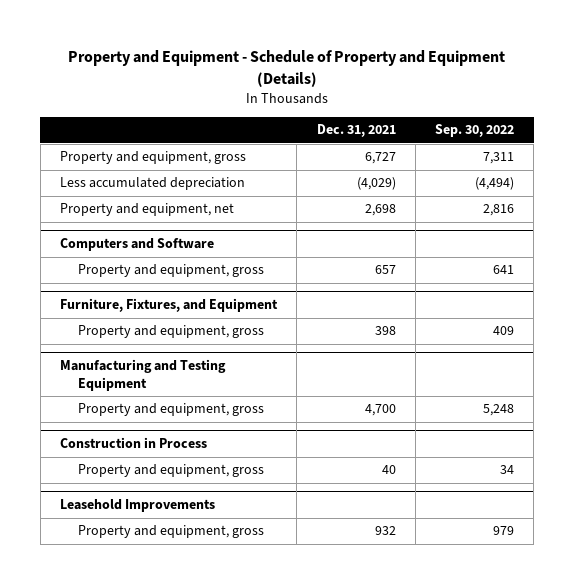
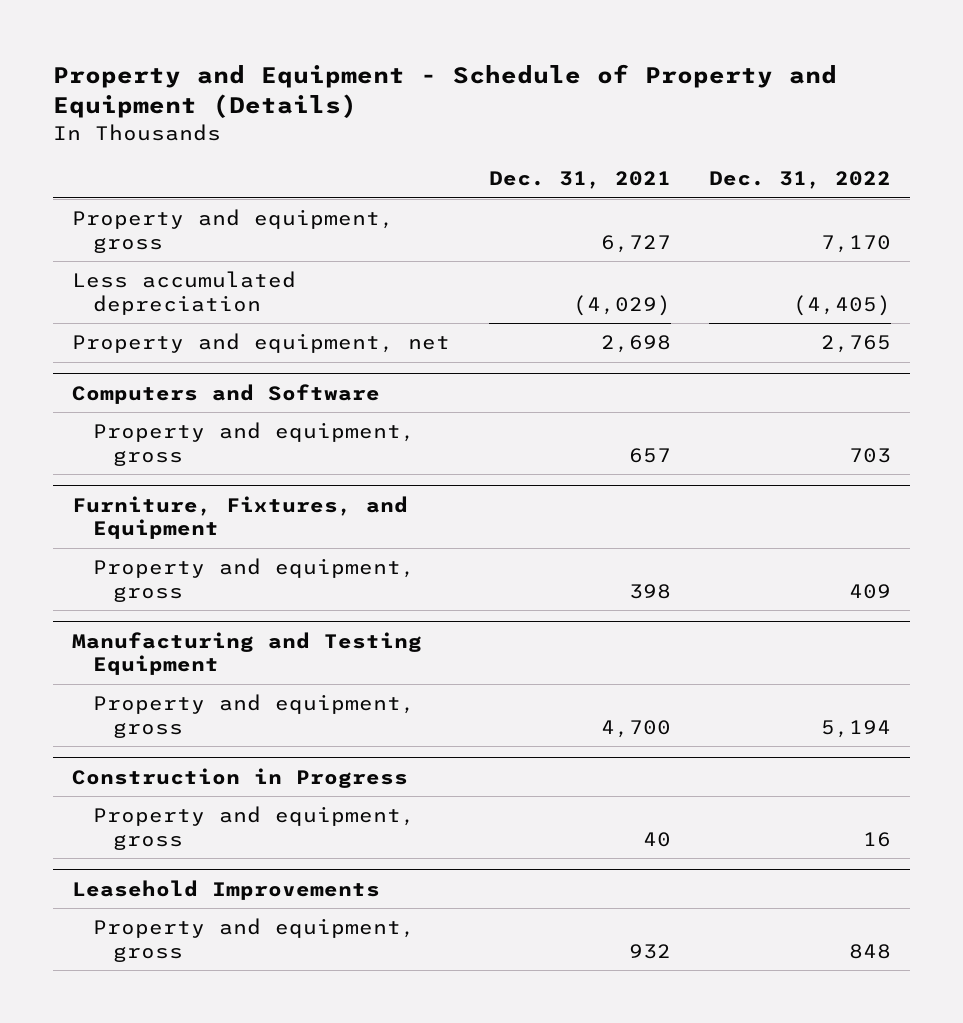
[435,124,515,138] Sep. 30, 2022 -> none
none -> [709,171,892,190] Dec. 31, 2022
[60,437,208,449] Construction in Process -> [72,767,409,788] Construction in Progress

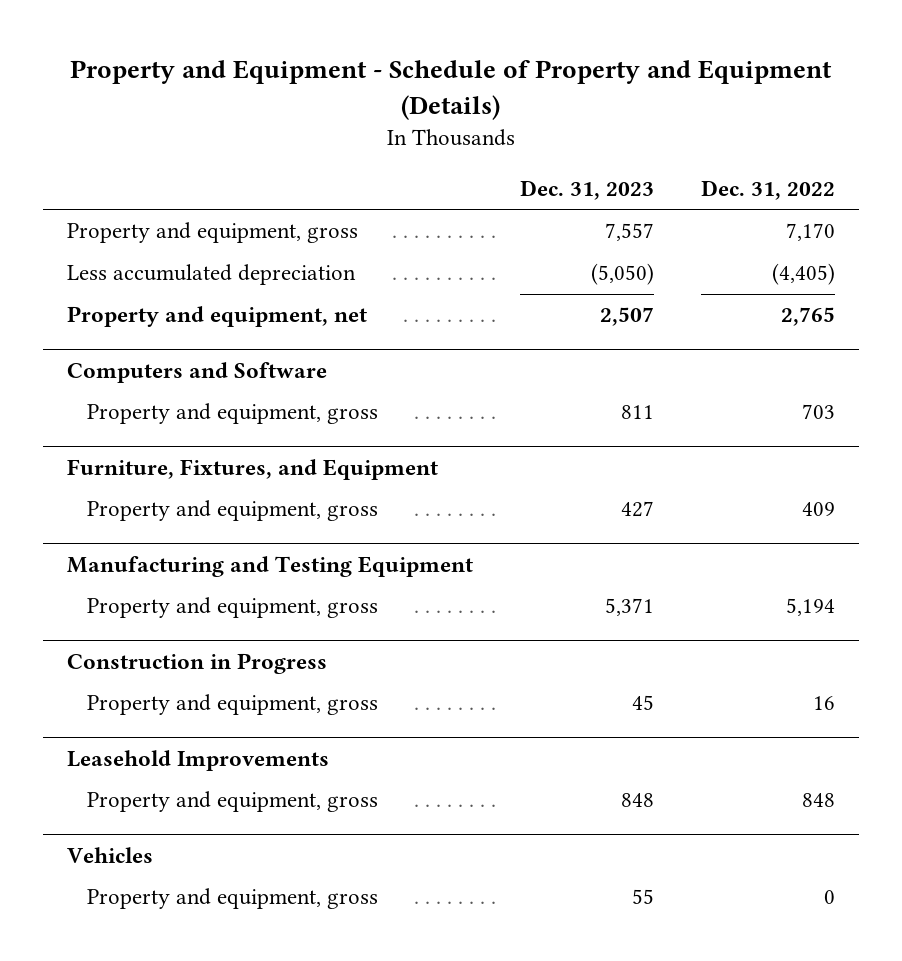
[488,171,671,190] Dec. 31, 2021 -> none
none -> [519,179,654,200] Dec. 31, 2023
none -> [66,846,153,863] Vehicles
none -> [86,888,378,910] Property and equipment, gross

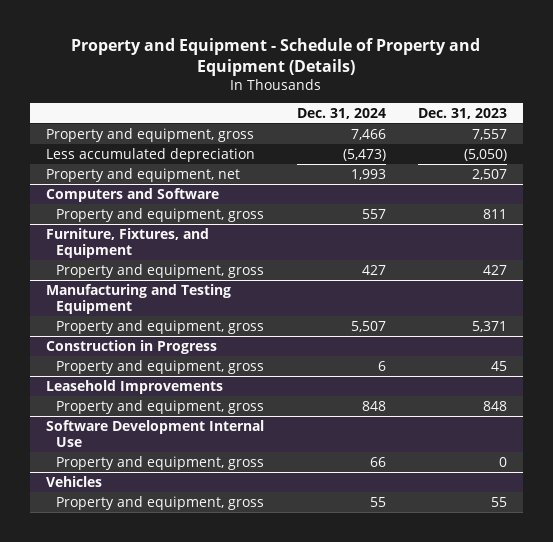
[701,179,836,200] Dec. 31, 2022 -> none
none -> [296,107,386,119] Dec. 31, 2024
none -> [46,419,265,447] Software Development Internal Use
none -> [56,455,265,470] Property and equipment, gross

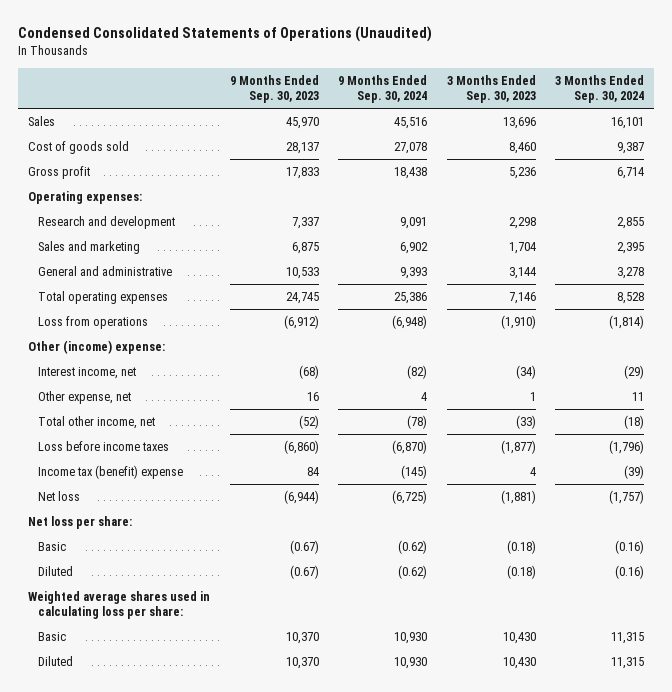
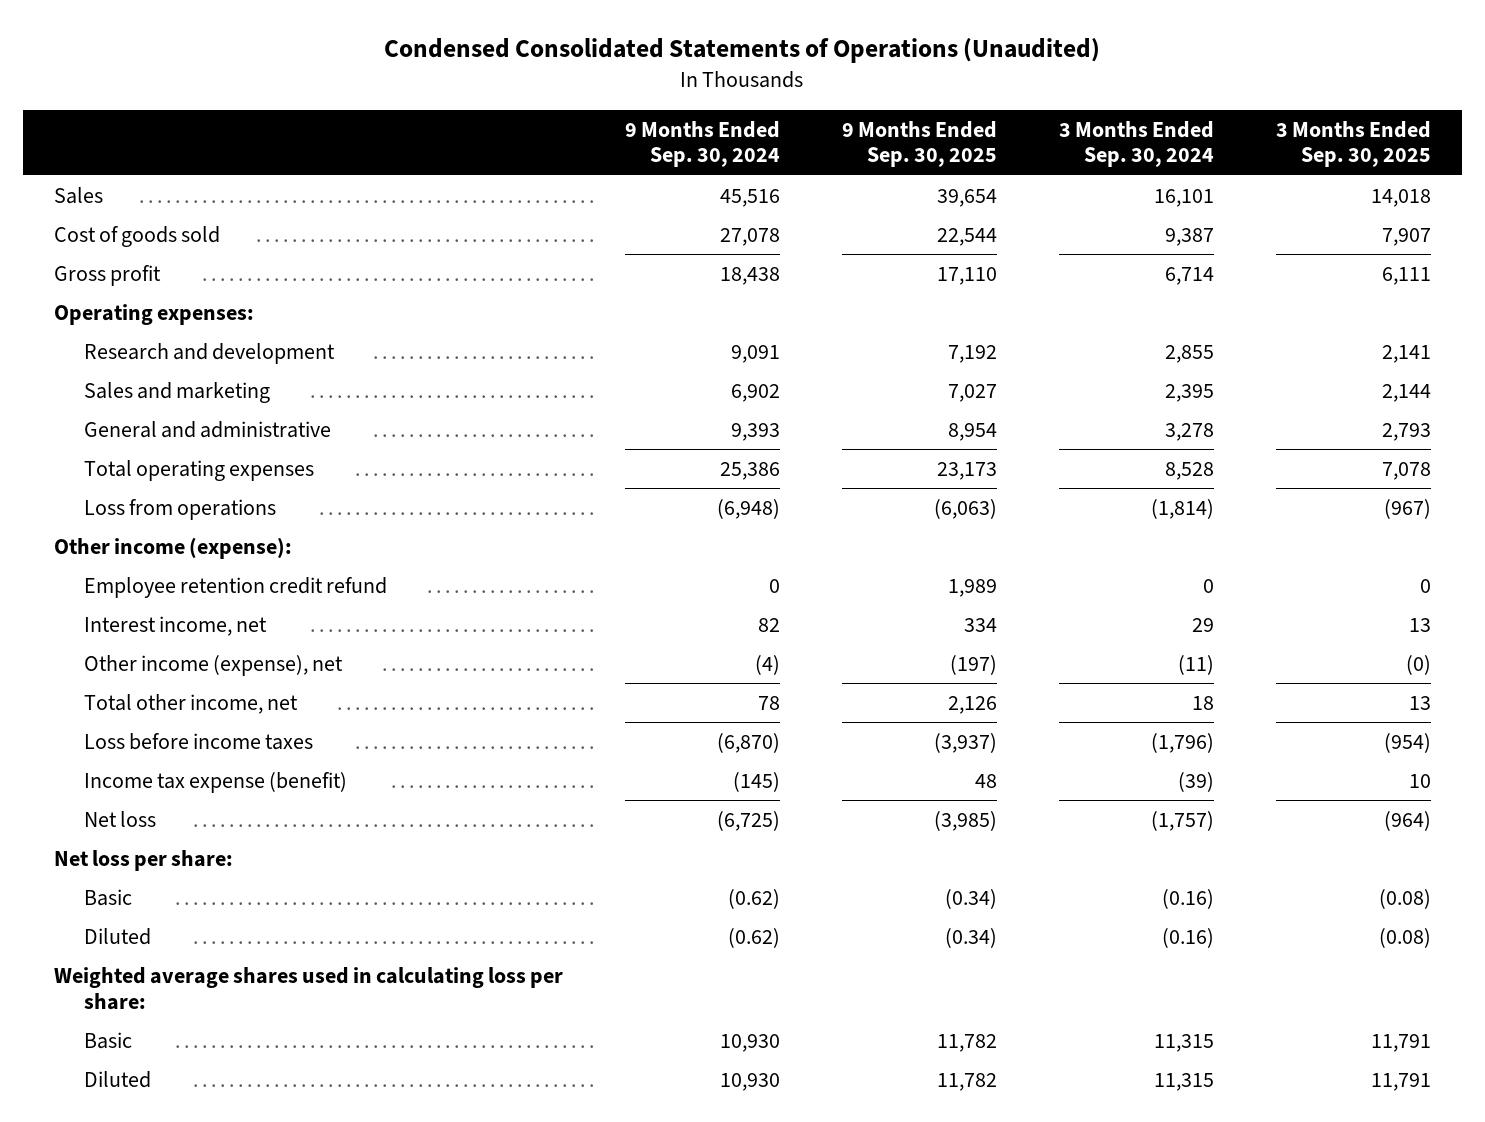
[229,74,319,104] 9 Months Ended Sep. 30, 2023 -> none
[446,74,536,104] 3 Months Ended Sep. 30, 2023 -> none
none -> [841,120,997,168] 9 Months Ended Sep. 30, 2025
none -> [1275,120,1431,168] 3 Months Ended Sep. 30, 2025
[28,339,166,354] Other (income) expense: -> [53,536,292,559] Other income (expense):
none -> [84,576,388,598] Employee retention credit refund
[407,364,428,379] (82) -> [757,617,780,632] 82
[624,364,645,379] (29) -> [1191,617,1214,632] 29
[38,390,132,404] Other expense, net -> [84,654,344,676] Other income (expense), net
[421,391,428,401] 4 -> [754,654,780,675] (4)
[632,391,645,401] 11 -> [1177,654,1214,675] (11)
[407,414,428,429] (78) -> [757,695,780,710] 78
[624,414,645,429] (18) -> [1191,695,1214,710] 18
[38,464,184,479] Income tax (benefit) expense -> [84,771,348,793] Income tax expense (benefit)

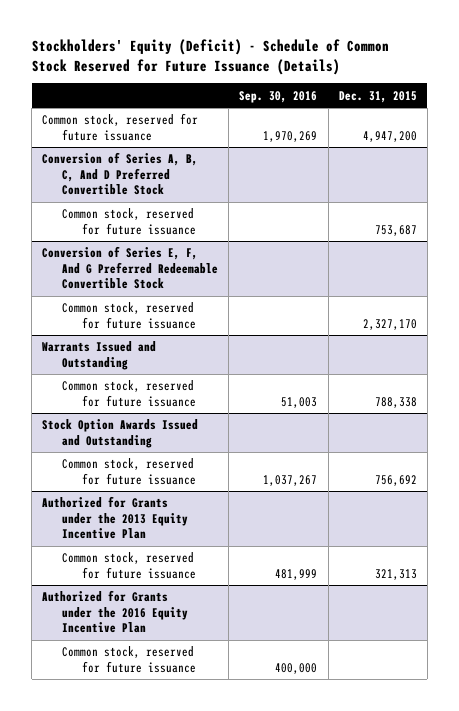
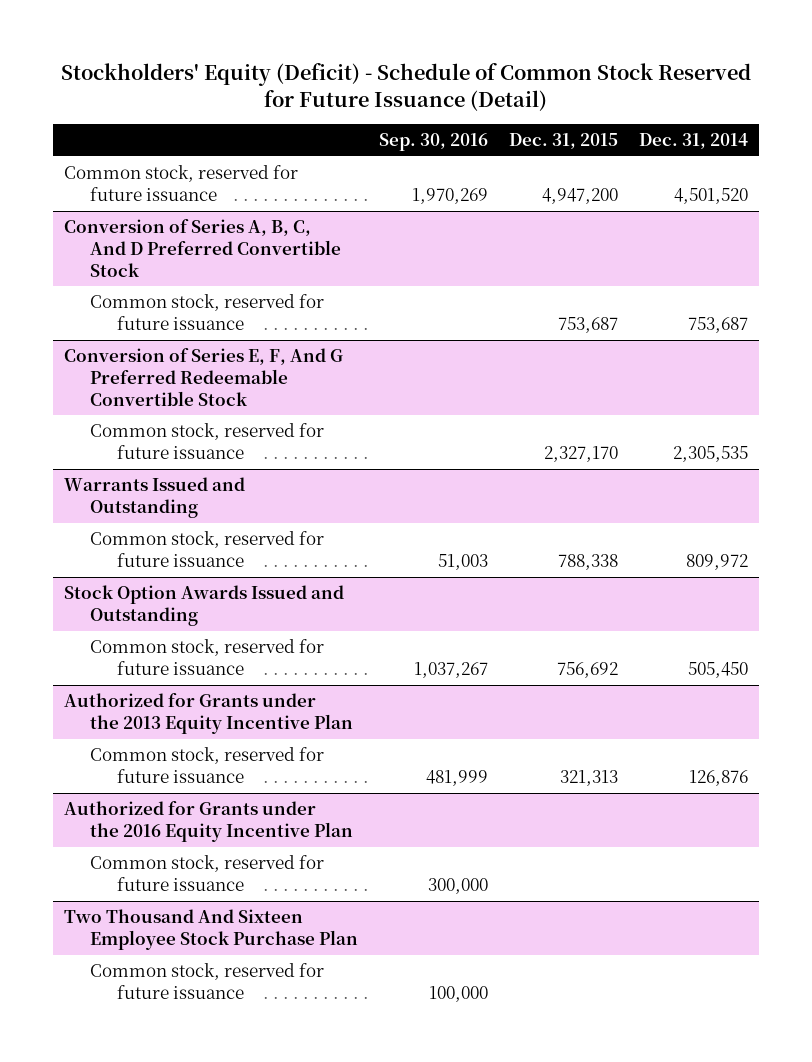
[31,39,389,75] Stockholders' Equity (Deficit) - Schedule of Common Stock Reserved for Future Issuance (Details) -> [61,63,752,111] Stockholders' Equity (Deficit) - Schedule of Common Stock Reserved for Future Issuance (Detail)
none -> [639,133,749,150] Dec. 31, 2014
[275,662,318,674] 400,000 -> [428,877,489,894] 300,000
none -> [63,909,359,950] Two Thousand And Sixteen Employee Stock Purchase Plan
none -> [90,963,325,999] Common stock, reserved for future issuance

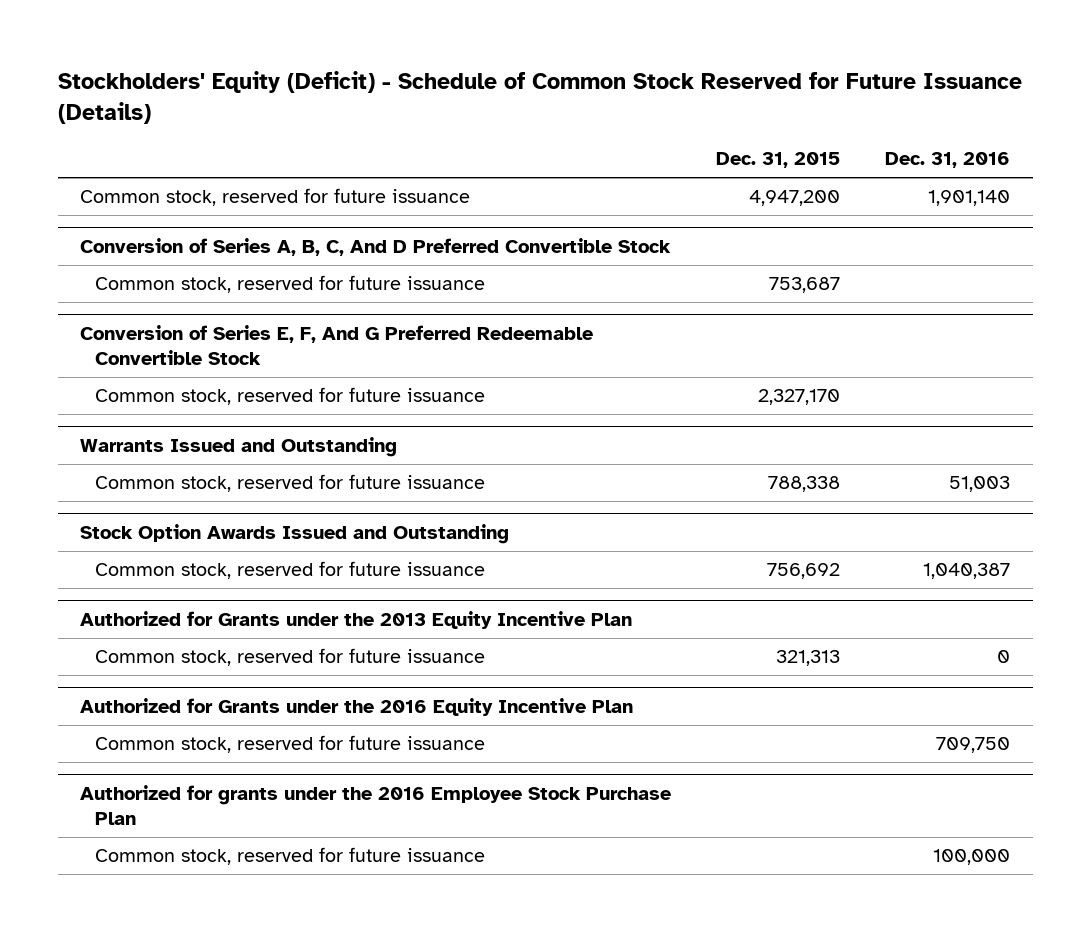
[61,63,752,111] Stockholders' Equity (Deficit) - Schedule of Common Stock Reserved for Future Issuance (Detail) -> [57,70,1022,124] Stockholders' Equity (Deficit) - Schedule of Common Stock Reserved for Future Issuance (Details)
[379,133,489,152] Sep. 30, 2016 -> none
[639,133,749,150] Dec. 31, 2014 -> none
none -> [885,152,1011,169] Dec. 31, 2016
[63,909,359,950] Two Thousand And Sixteen Employee Stock Purchase Plan -> [80,784,672,825] Authorized for grants under the 2016 Employee Stock Purchase Plan

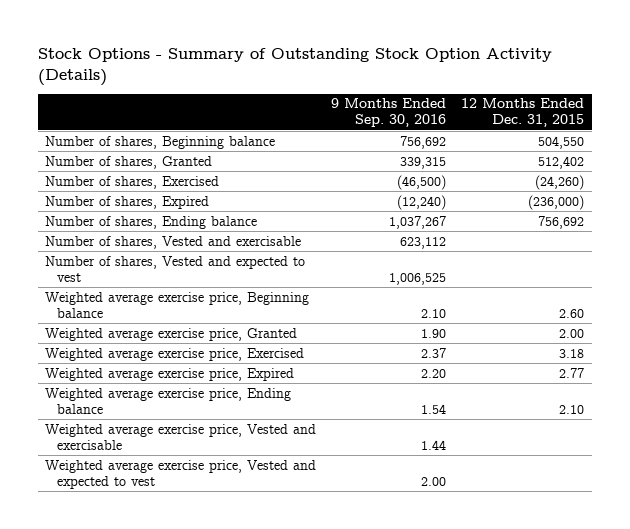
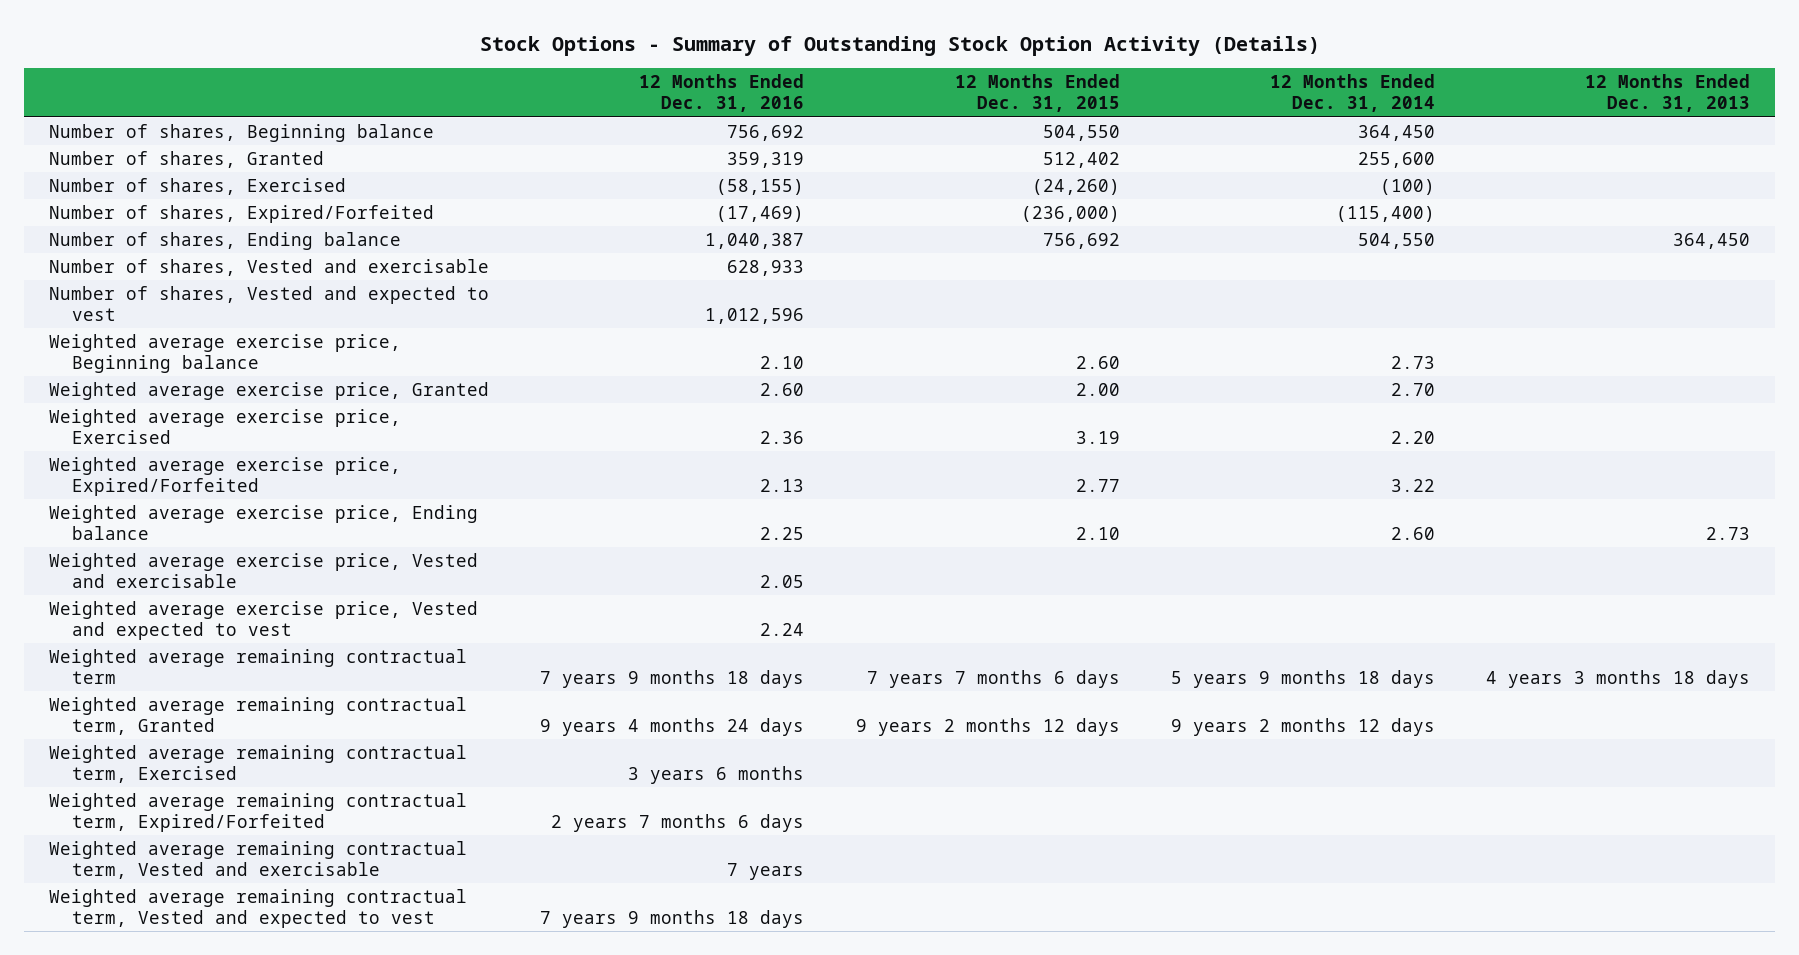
[331,98,447,128] 9 Months Ended Sep. 30, 2016 -> none
none -> [639,74,805,113] 12 Months Ended Dec. 31, 2016
none -> [1269,74,1435,113] 12 Months Ended Dec. 31, 2014
none -> [1584,74,1750,113] 12 Months Ended Dec. 31, 2013
[45,195,210,209] Number of shares, Expired -> [49,205,435,224] Number of shares, Expired/Forfeited
[559,348,585,358] 3.18 -> [1075,430,1120,444] 3.19
[45,367,295,381] Weighted average exercise price, Expired -> [49,457,402,496] Weighted average exercise price, Expired/Forfeited
none -> [49,649,468,684] Weighted average remaining contractual term
none -> [49,697,468,735] Weighted average remaining contractual term, Granted
none -> [49,745,468,783] Weighted average remaining contractual term, Exercised
none -> [49,793,468,832] Weighted average remaining contractual term, Expired/Forfeited
none -> [49,841,468,879] Weighted average remaining contractual term, Vested and exercisable
none -> [49,889,468,928] Weighted average remaining contractual term, Vested and expected to vest

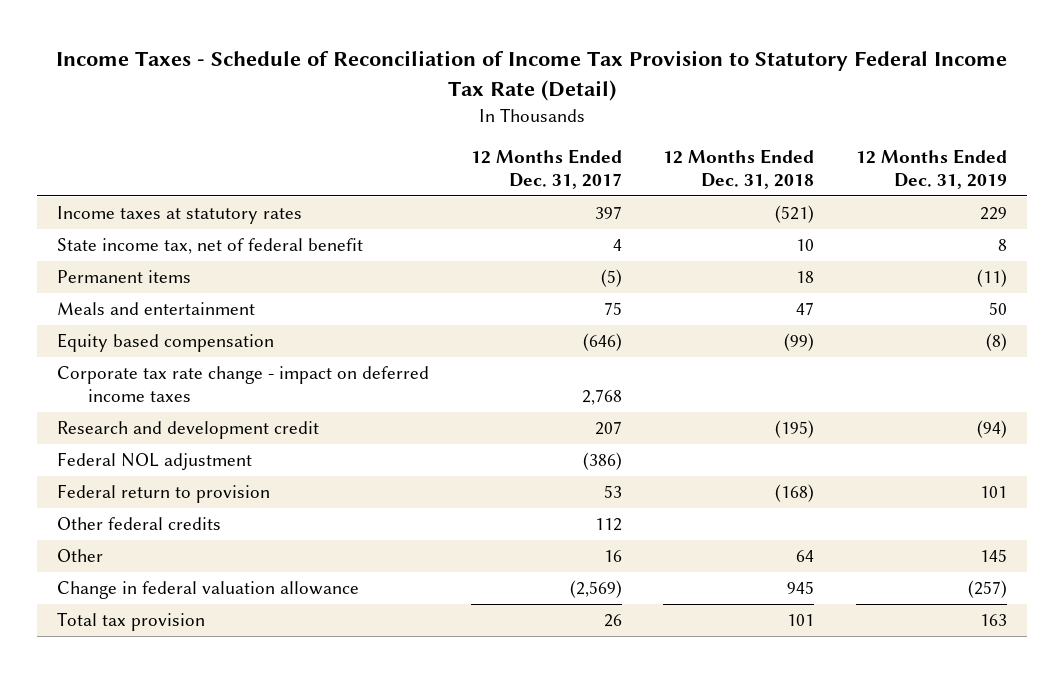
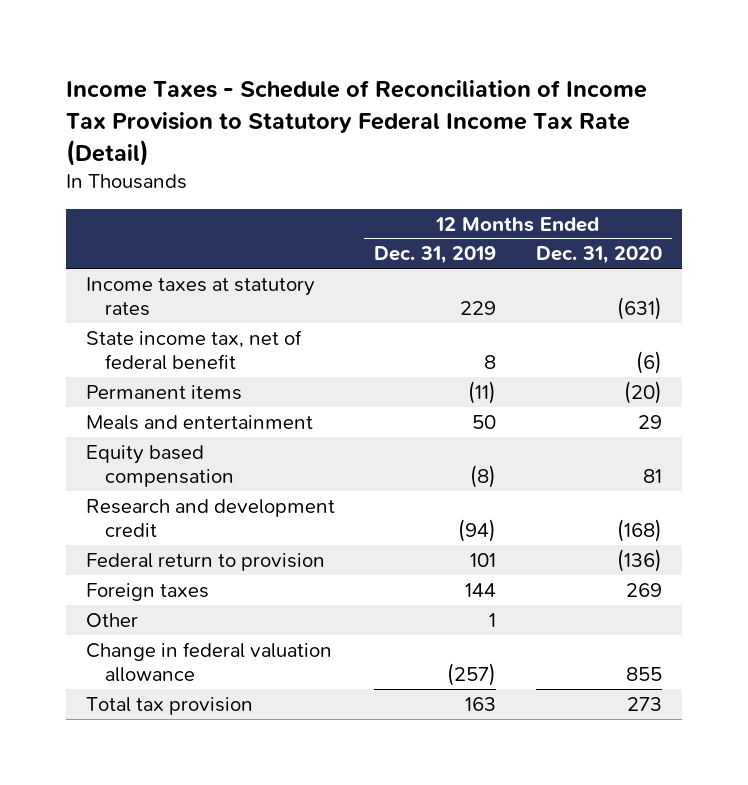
[470,148,622,189] 12 Months Ended Dec. 31, 2017 -> none
[663,148,815,189] 12 Months Ended Dec. 31, 2018 -> none
none -> [536,246,663,265] Dec. 31, 2020
[57,366,430,403] Corporate tax rate change - impact on deferred income taxes -> none
[57,452,253,472] Federal NOL adjustment -> none
[57,517,222,531] Other federal credits -> none
none -> [85,582,209,601] Foreign taxes
[979,549,1007,563] 145 -> [489,612,497,627] 1

